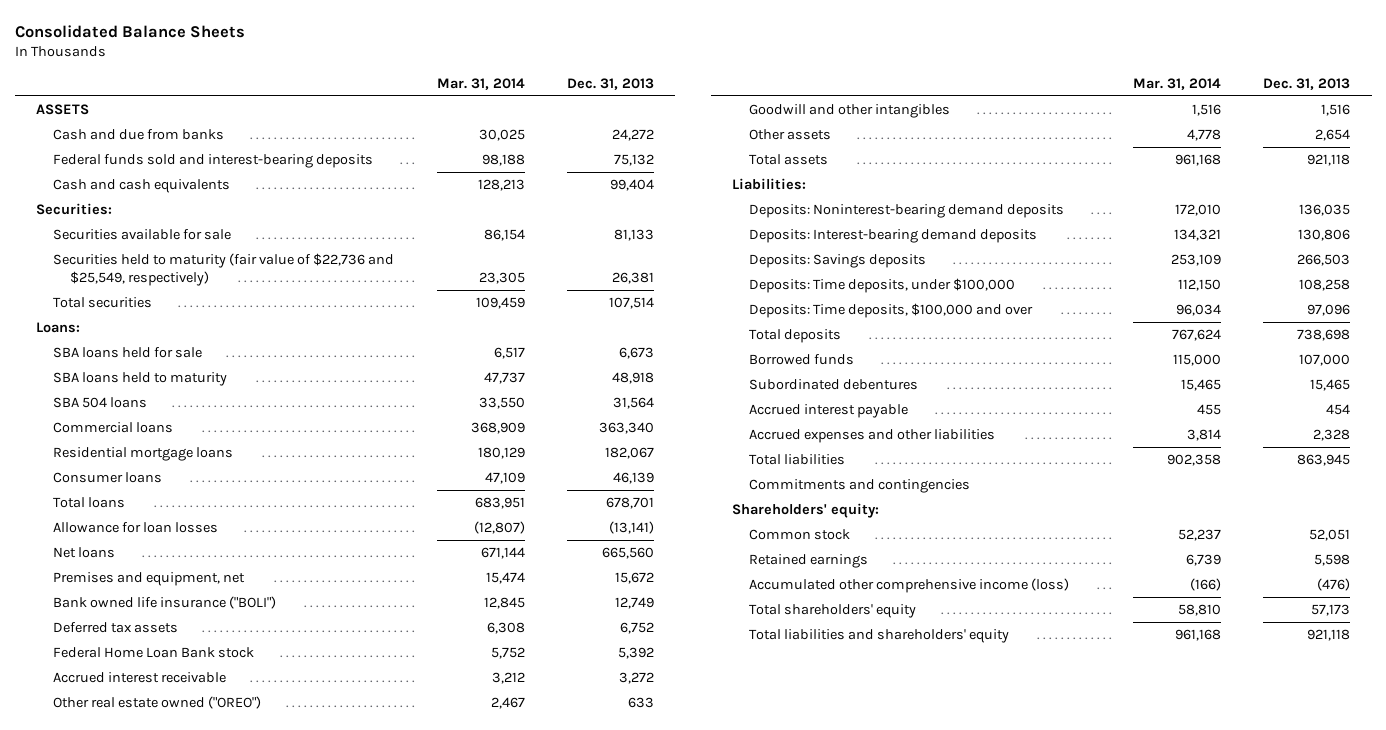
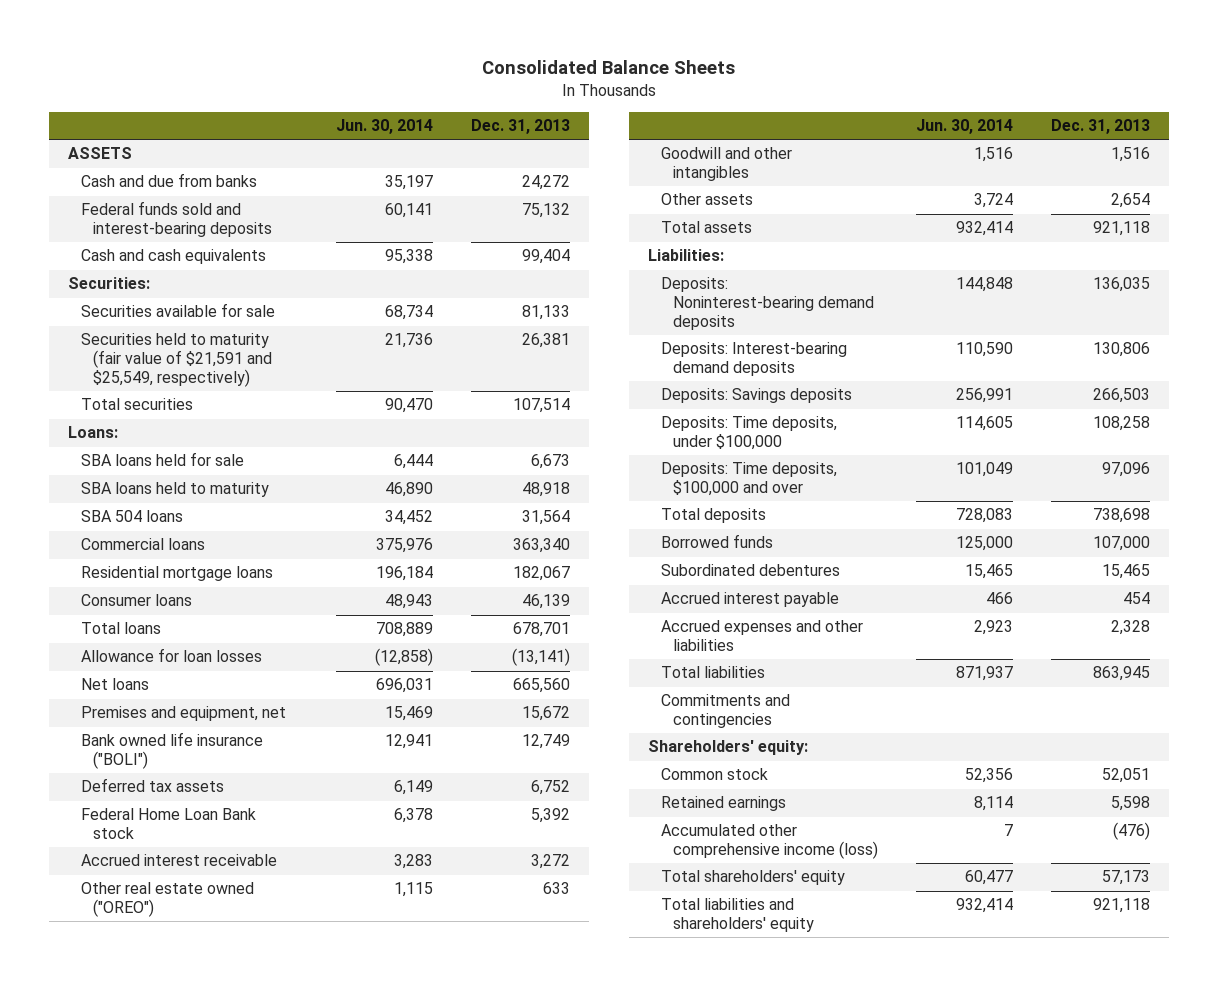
[436,77,525,90] Mar. 31, 2014 -> none
none -> [336,119,434,135] Jun. 30, 2014
[53,252,395,287] Securities held to maturity (fair value of $22,736 and $25,549, respectively) -> [80,333,273,387] Securities held to maturity (fair value of $21,591 and $25,549, respectively)

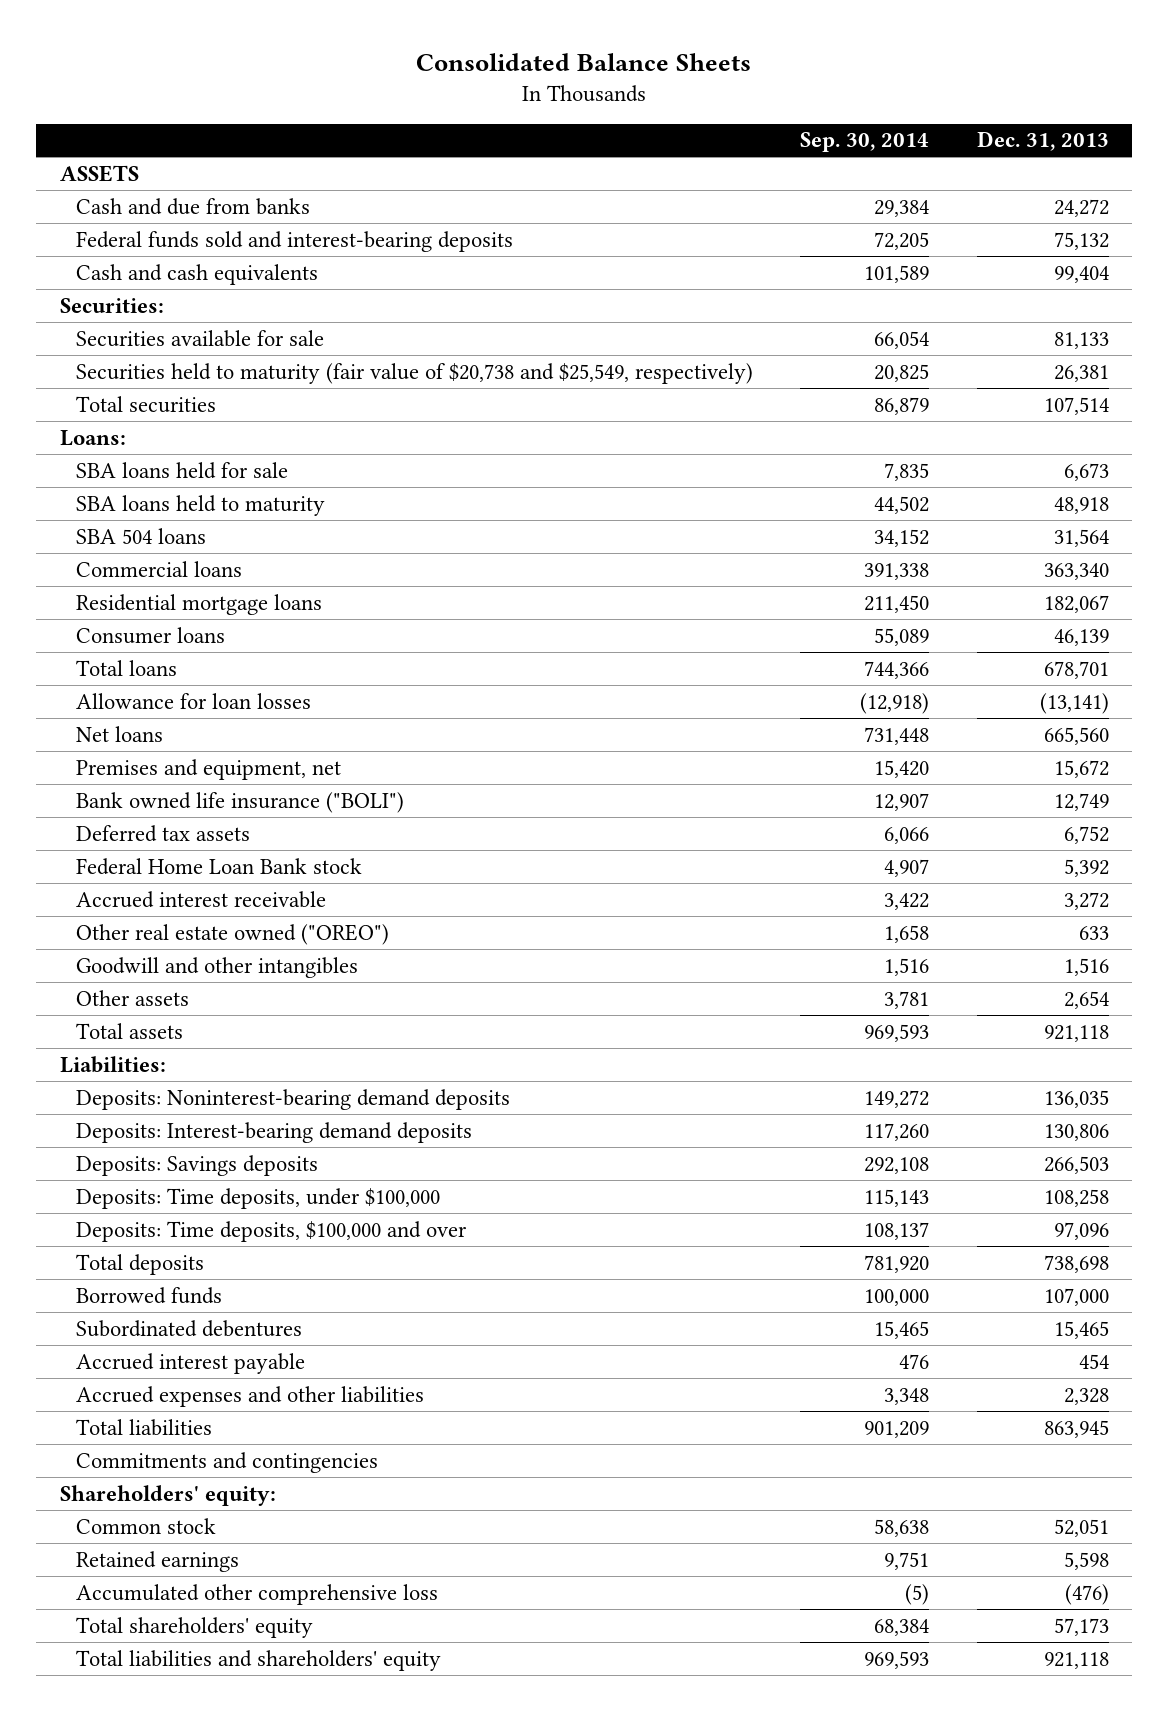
[336,119,434,135] Jun. 30, 2014 -> none
none -> [800,132,930,153] Sep. 30, 2014
[80,333,273,387] Securities held to maturity (fair value of $21,591 and $25,549, respectively) -> [75,362,753,384] Securities held to maturity (fair value of $20,738 and $25,549, respectively)
[660,824,879,860] Accumulated other comprehensive income (loss) -> [75,1583,438,1605] Accumulated other comprehensive loss

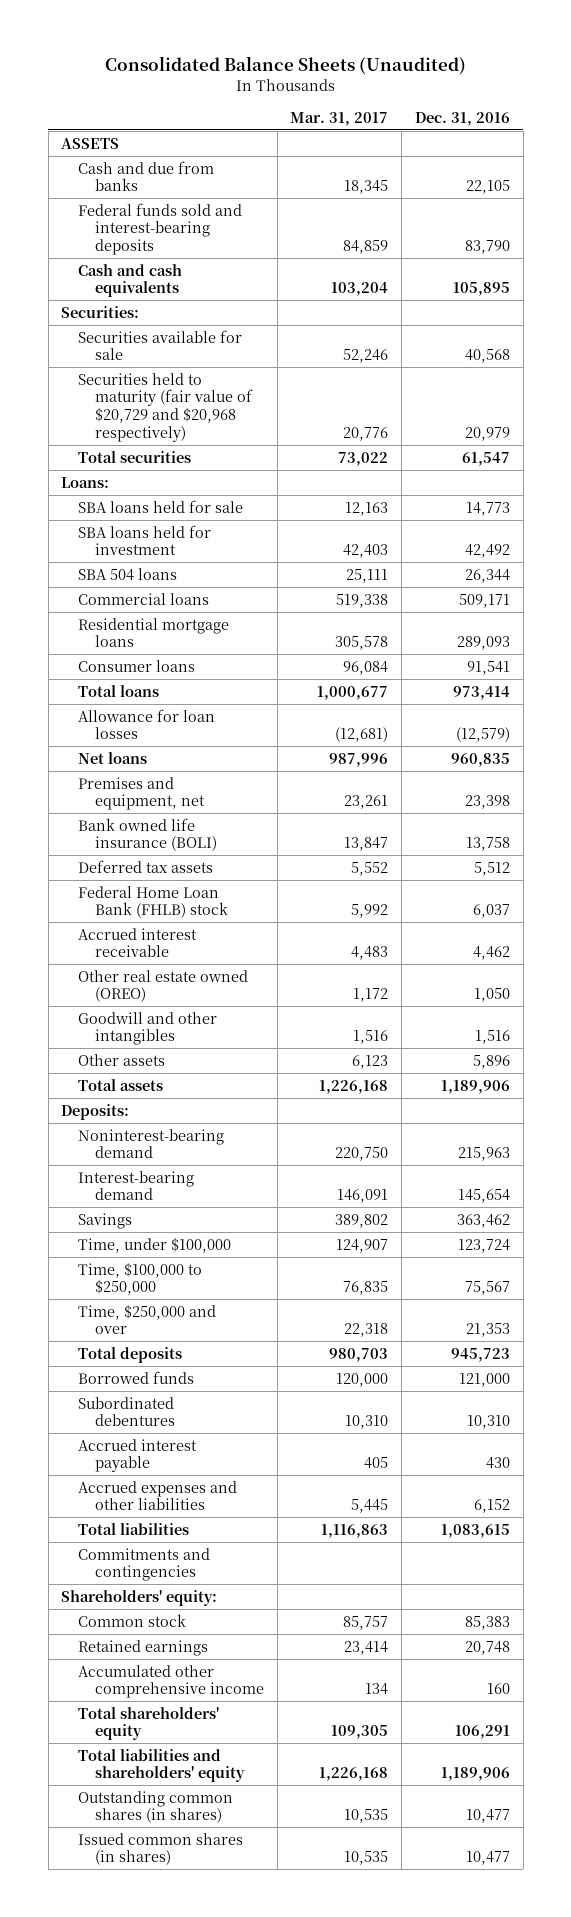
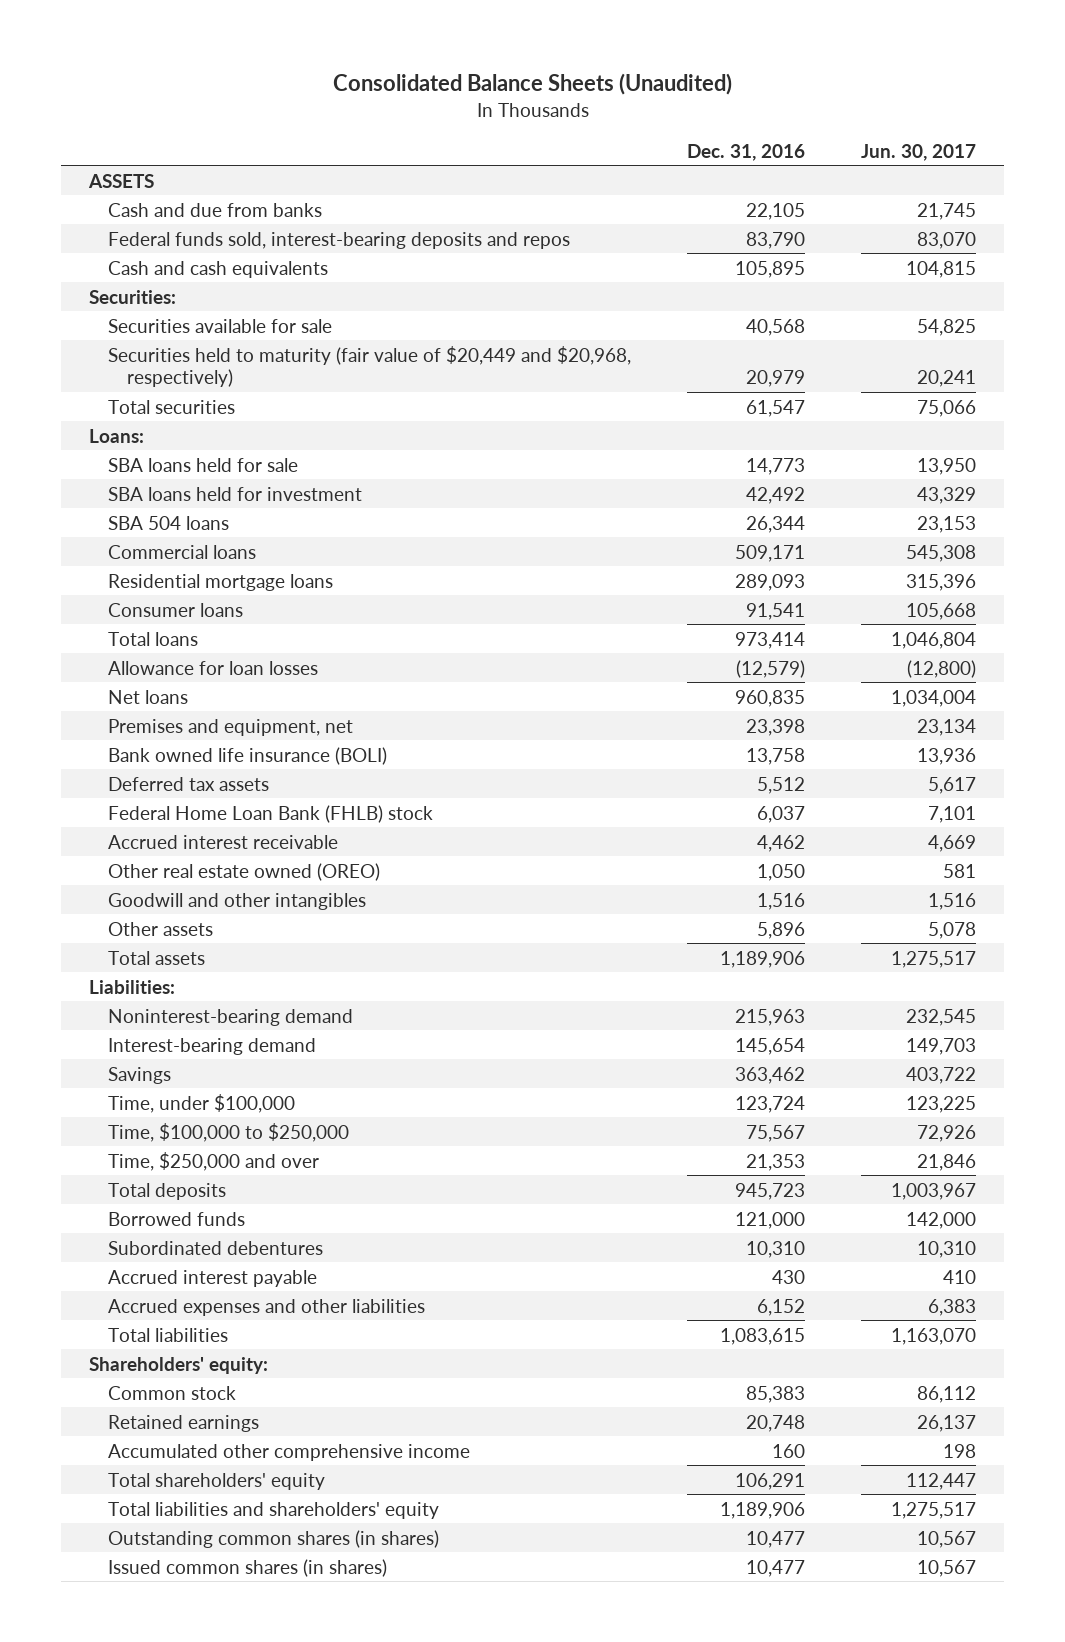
[290,111,389,126] Mar. 31, 2017 -> none
none -> [861,143,977,161] Jun. 30, 2017
[78,202,243,256] Federal funds sold and interest-bearing deposits -> [107,231,570,249] Federal funds sold, interest-bearing deposits and repos
[78,372,254,442] Securities held to maturity (fair value of $20,729 and $20,968 respectively) -> [107,345,631,388] Securities held to maturity (fair value of $20,449 and $20,968, respectively)
[61,1103,130,1120] Deposits: -> none
none -> [89,979,176,994] Liabilities:
[78,1547,211,1582] Commitments and contingencies -> none

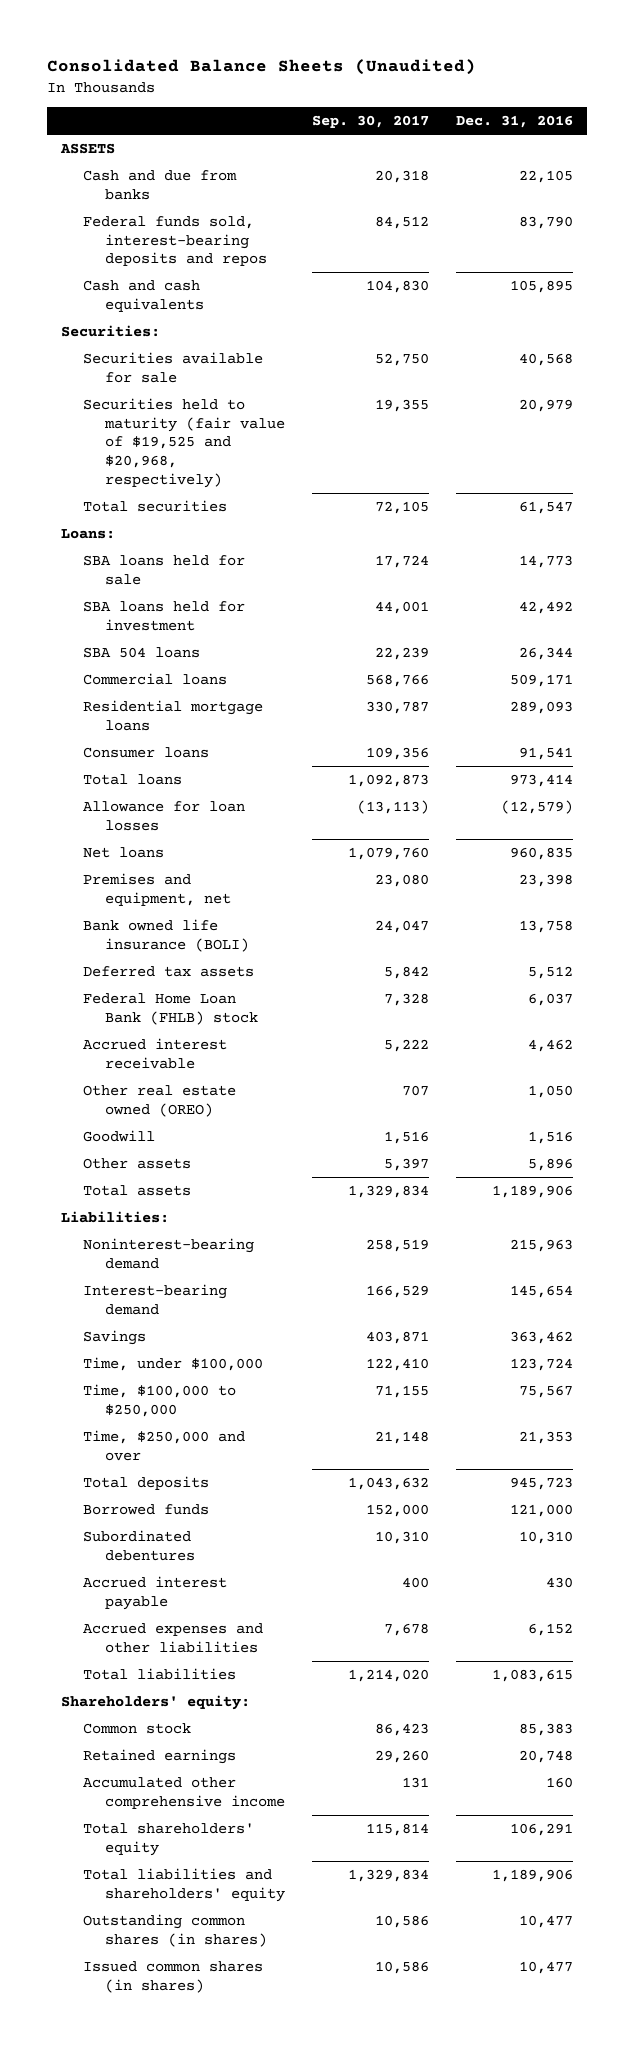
[861,143,977,161] Jun. 30, 2017 -> none
none -> [312,115,430,129] Sep. 30, 2017
[107,345,631,388] Securities held to maturity (fair value of $20,449 and $20,968, respectively) -> [83,397,286,488] Securities held to maturity (fair value of $19,525 and $20,968, respectively)
[107,892,366,910] Goodwill and other intangibles -> [83,1129,156,1142] Goodwill

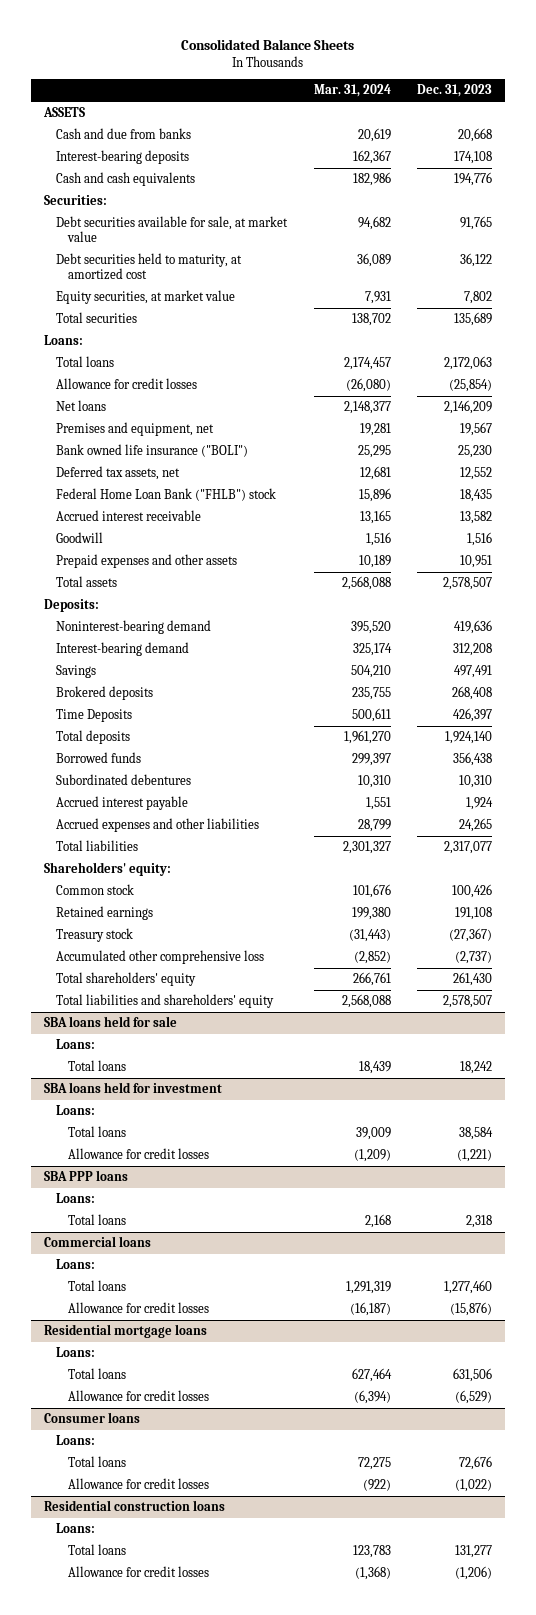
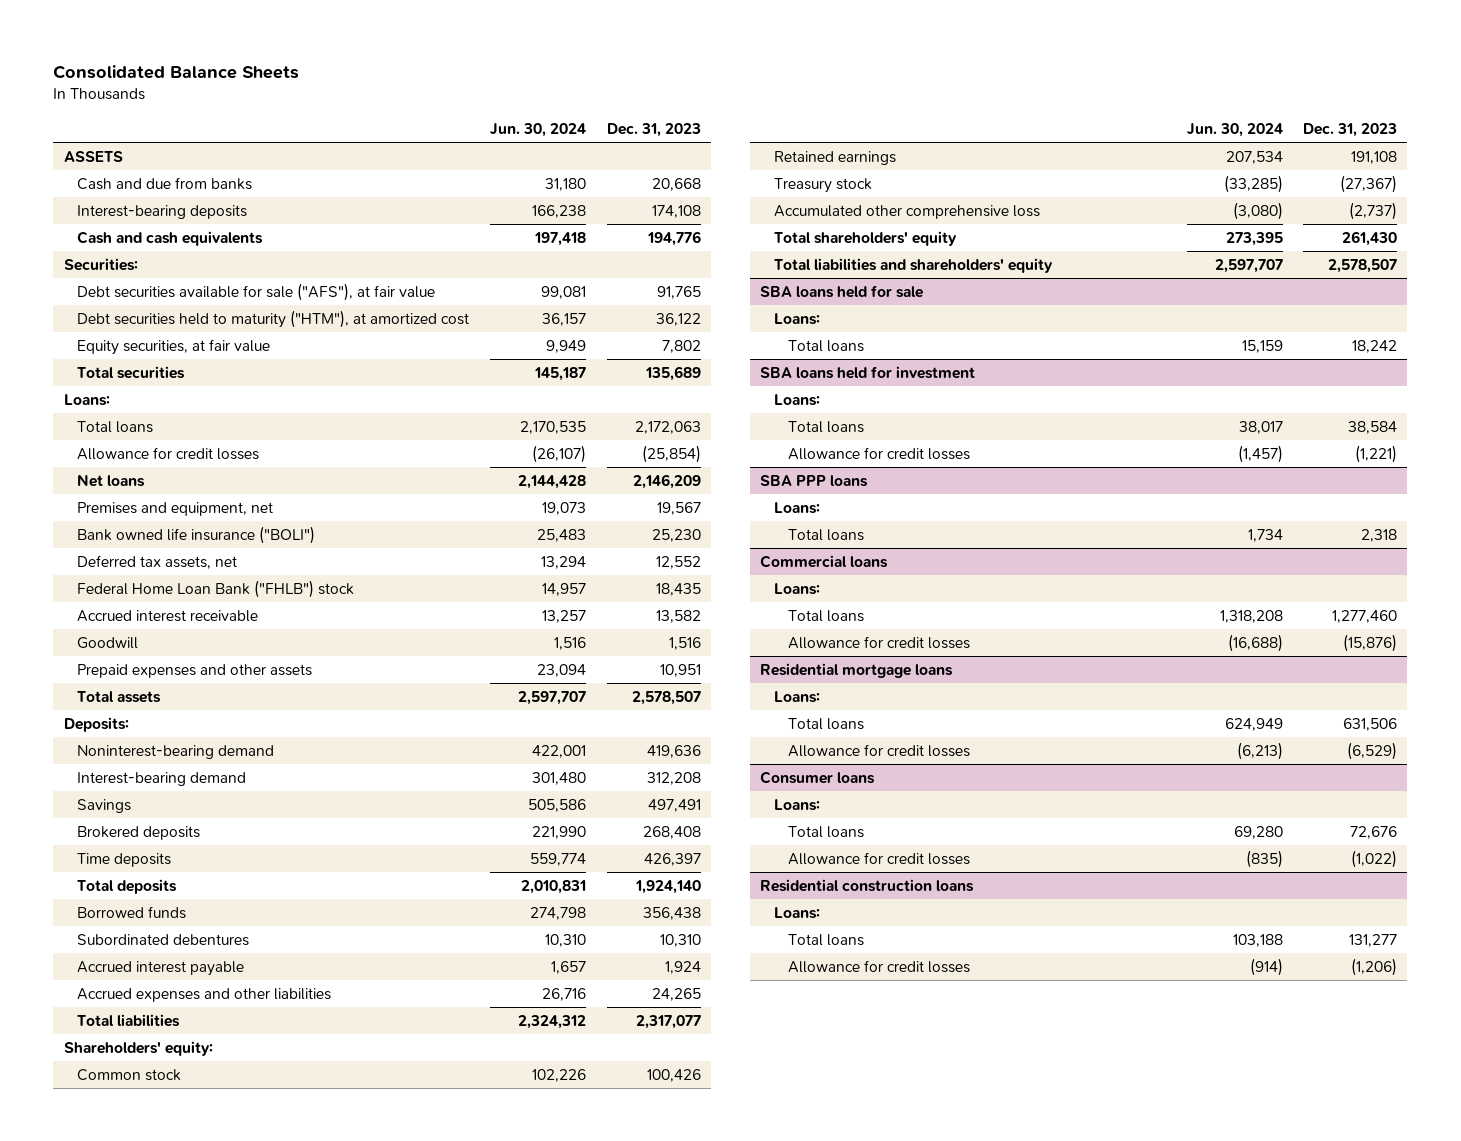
[313,84,391,98] Mar. 31, 2024 -> none
none -> [490,122,587,137] Jun. 30, 2024
[56,216,289,243] Debt securities available for sale, at market value -> [77,283,436,302] Debt securities available for sale ("AFS"), at fair value
[56,253,243,281] Debt securities held to maturity, at amortized cost -> [77,310,470,329] Debt securities held to maturity ("HTM"), at amortized cost
[56,290,236,305] Equity securities, at market value -> [77,339,271,356] Equity securities, at fair value
[56,709,133,723] Time Deposits -> [77,853,172,868] Time deposits

